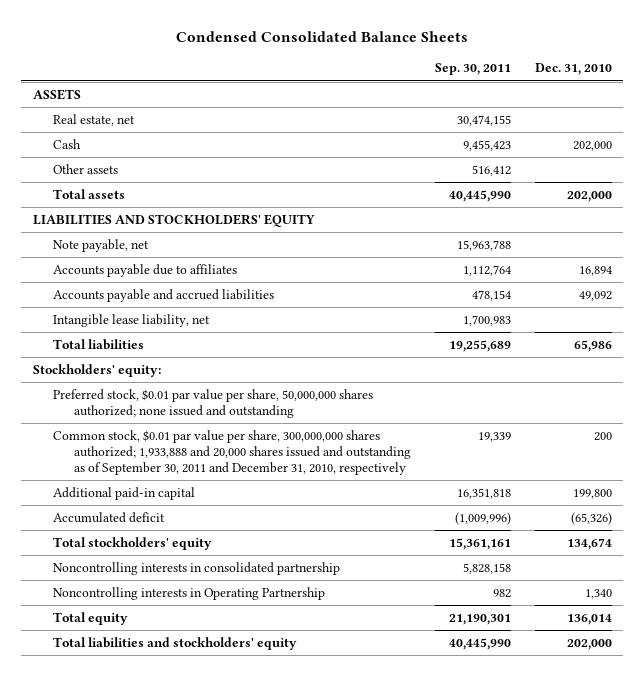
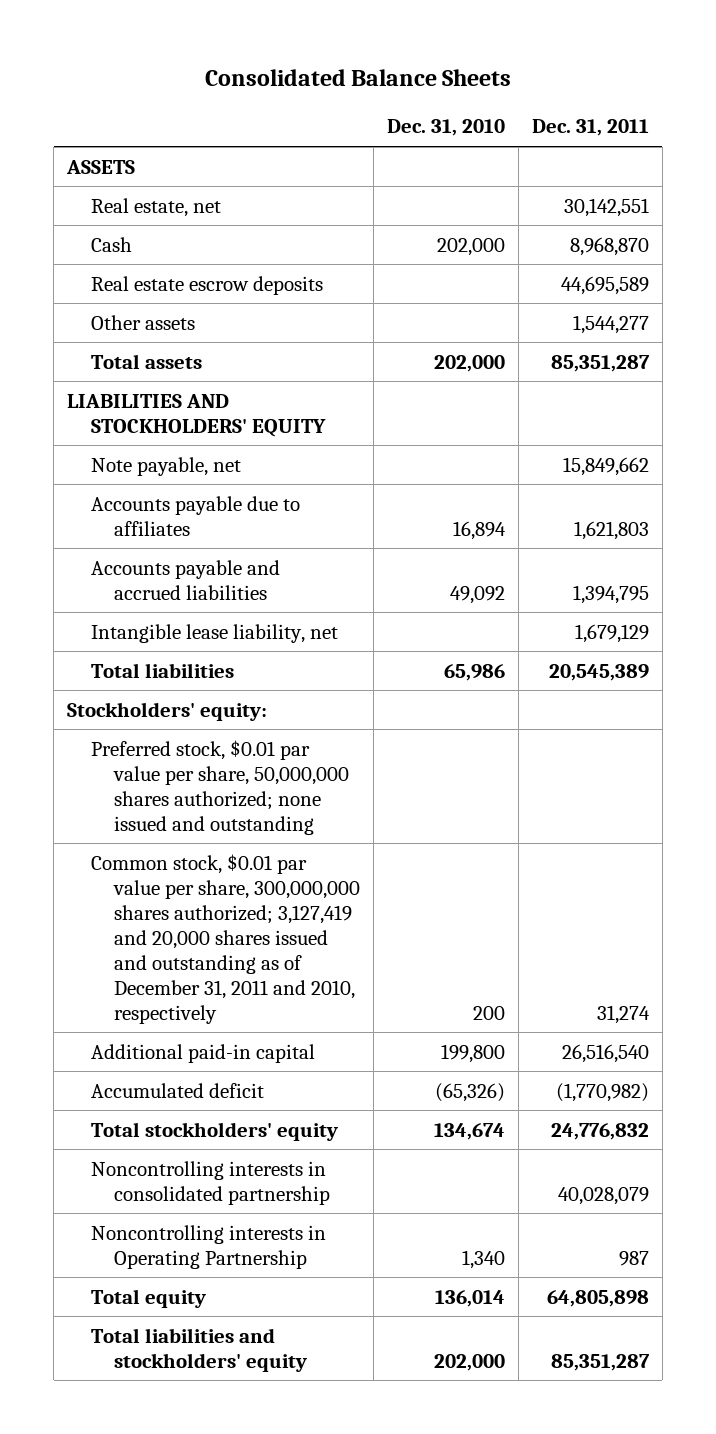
[176,30,469,42] Condensed Consolidated Balance Sheets -> [205,68,512,86] Consolidated Balance Sheets
[434,63,511,76] Sep. 30, 2011 -> none
none -> [531,119,649,137] Dec. 31, 2011
none -> [90,275,323,295] Real estate escrow deposits
[53,430,411,475] Common stock, $0.01 par value per share, 300,000,000 shares authorized; 1,933,888 and 20,000 shares issued and outstanding as of September 30, 2011 and December 31, 2010, respectively -> [90,853,361,1024] Common stock, $0.01 par value per share, 300,000,000 shares authorized; 3,127,419 and 20,000 shares issued and outstanding as of December 31, 2011 and 2010, respectively

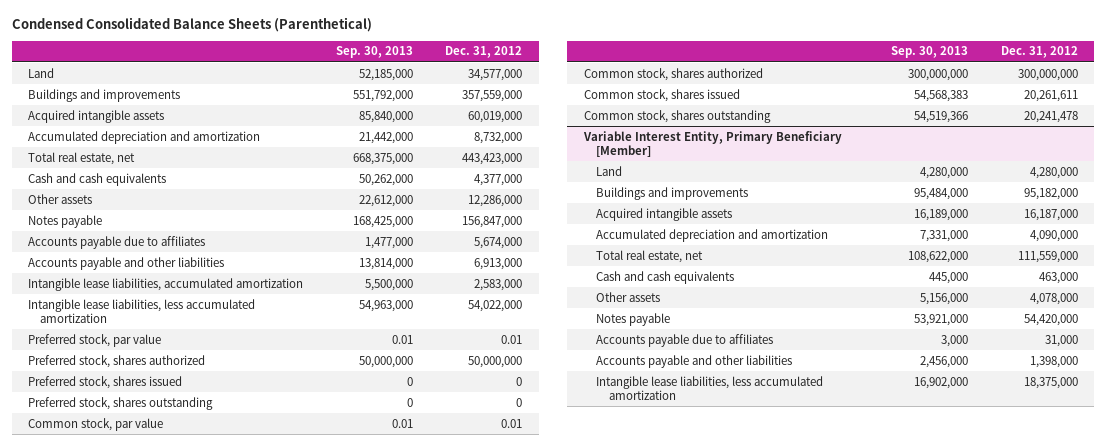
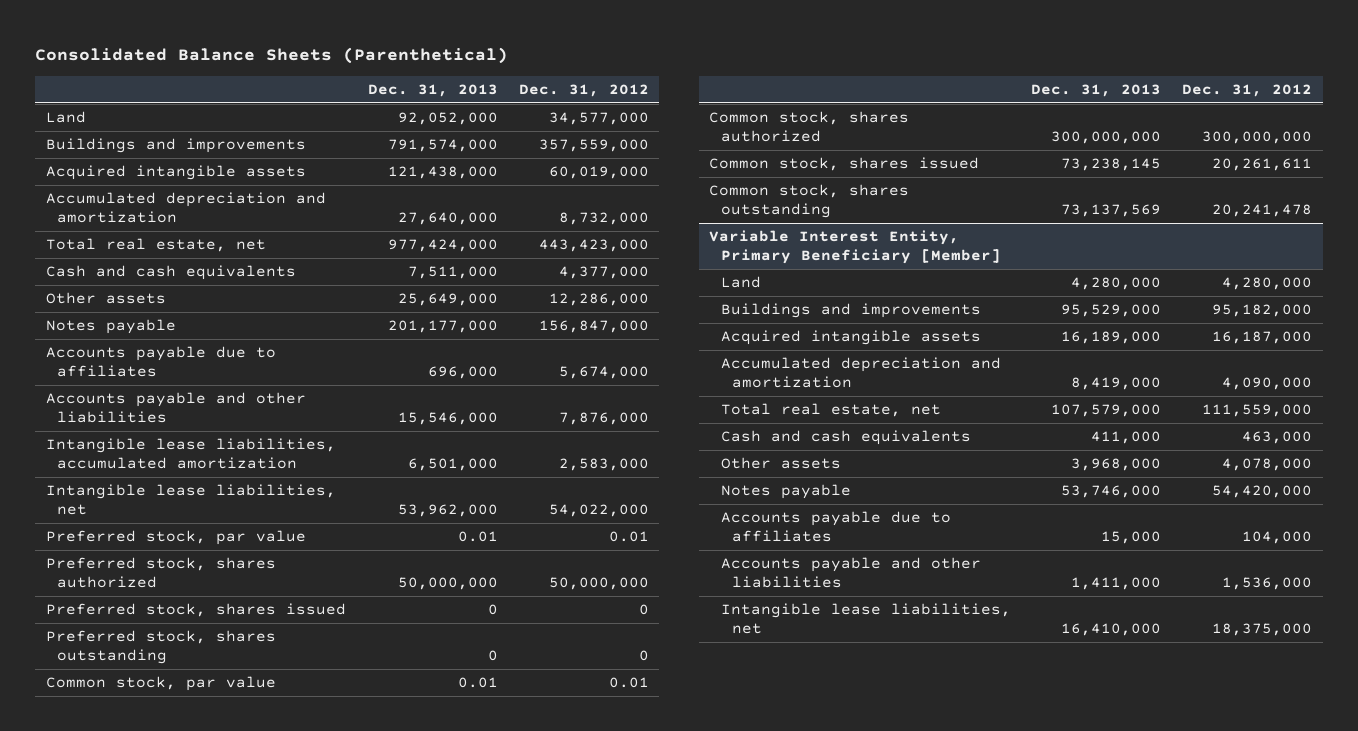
[11,17,372,33] Condensed Consolidated Balance Sheets (Parenthetical) -> [35,46,509,64] Consolidated Balance Sheets (Parenthetical)
[335,46,413,59] Sep. 30, 2013 -> none
none -> [367,83,498,97] Dec. 31, 2013
[474,257,523,270] 6,913,000 -> [558,412,649,426] 7,876,000
[27,298,255,323] Intangible lease liabilities, less accumulated amortization -> [45,484,336,516] Intangible lease liabilities, net
[1044,334,1078,347] 31,000 -> [1242,531,1313,545] 104,000
[1029,355,1078,368] 1,398,000 -> [1222,577,1313,591] 1,536,000
[596,375,824,400] Intangible lease liabilities, less accumulated amortization -> [720,603,1011,635] Intangible lease liabilities, net

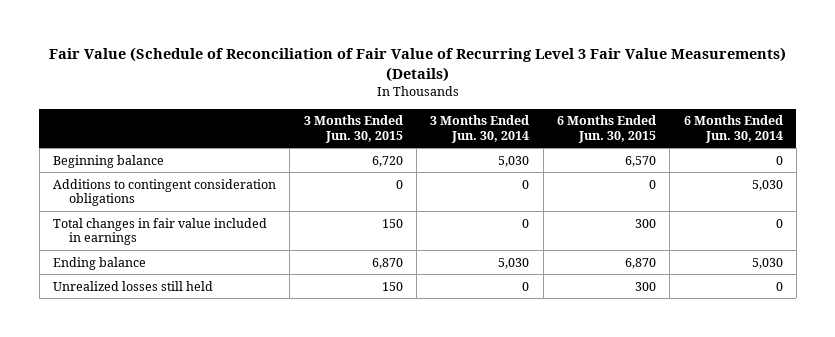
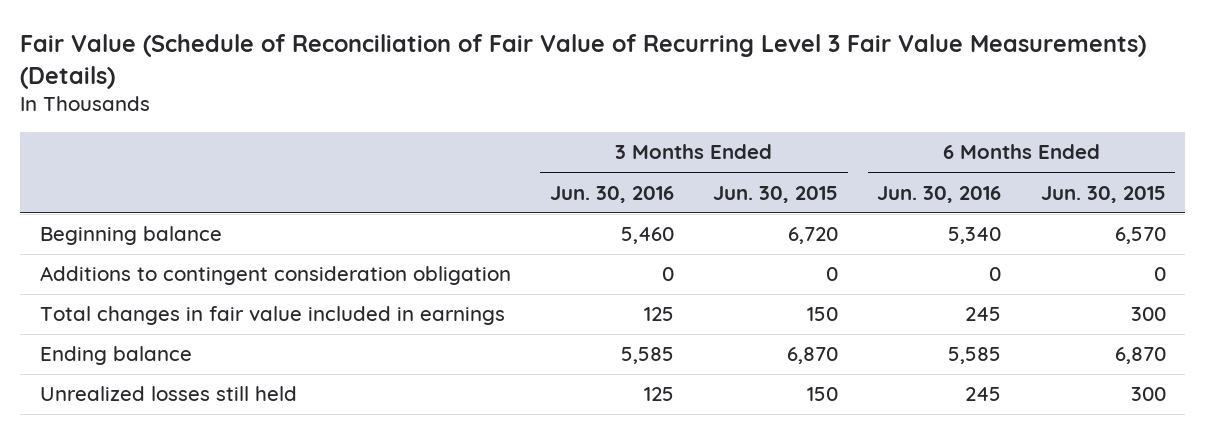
[430,115,530,143] 3 Months Ended Jun. 30, 2014 -> none
[683,115,783,143] 6 Months Ended Jun. 30, 2014 -> none
none -> [550,185,675,203] Jun. 30, 2016
none -> [877,185,1002,203] Jun. 30, 2016
[52,178,276,207] Additions to contingent consideration obligations -> [39,266,511,286] Additions to contingent consideration obligation

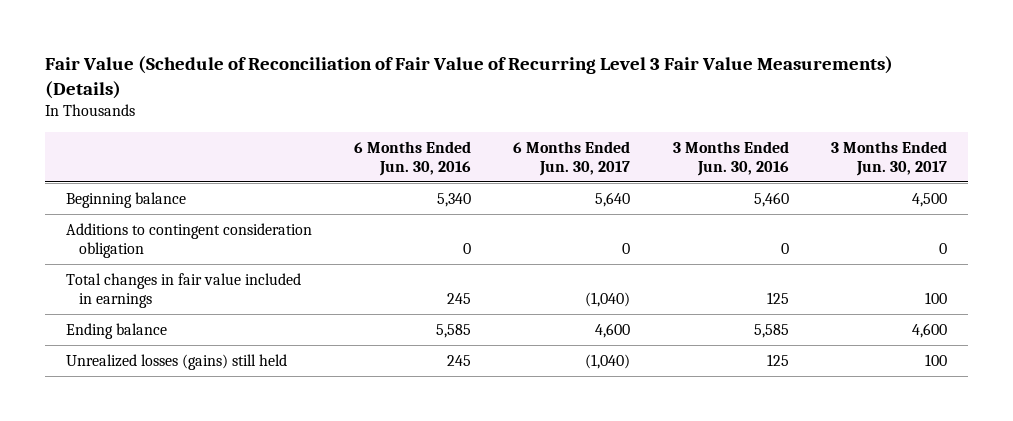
[713,185,839,203] Jun. 30, 2015 -> none
[1040,185,1166,203] Jun. 30, 2015 -> none
none -> [513,140,631,177] 6 Months Ended Jun. 30, 2017
none -> [830,140,947,177] 3 Months Ended Jun. 30, 2017
[39,386,297,402] Unrealized losses still held -> [65,353,287,370] Unrealized losses (gains) still held

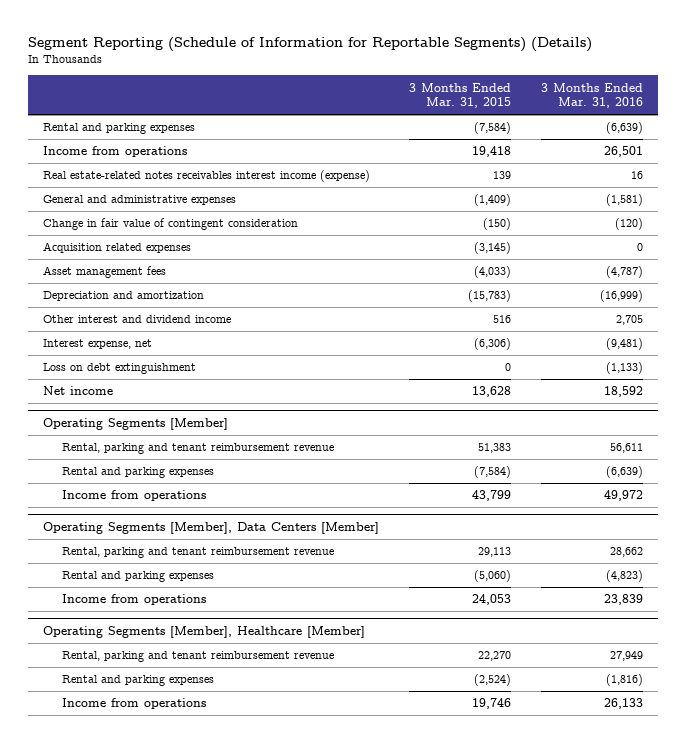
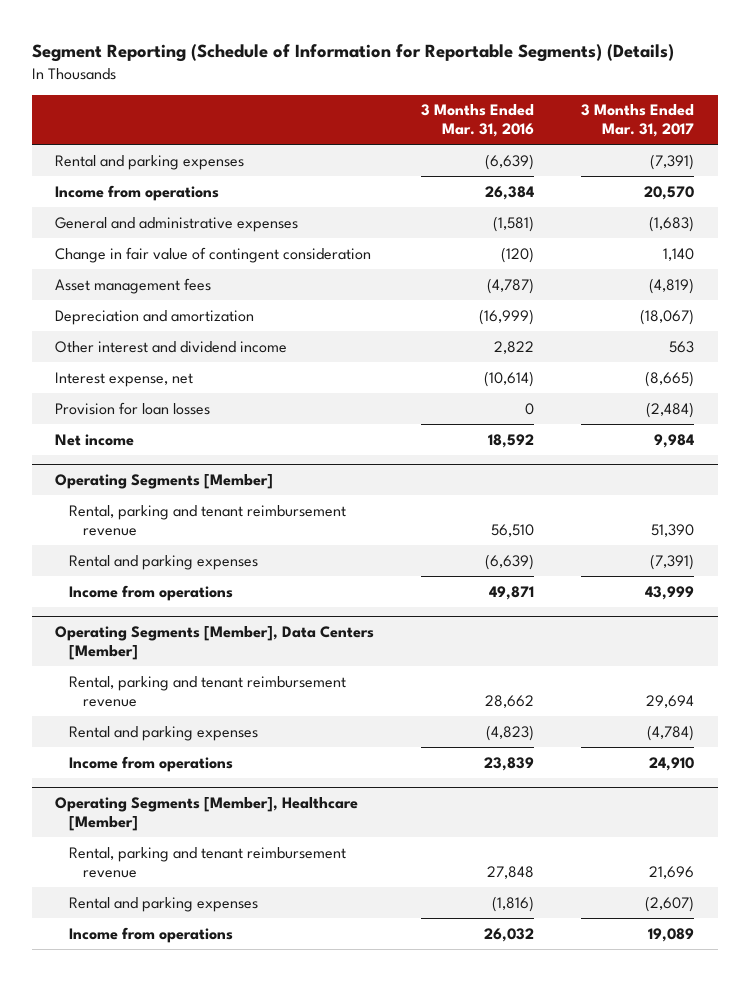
[409,82,512,109] 3 Months Ended Mar. 31, 2015 -> none
none -> [581,104,695,138] 3 Months Ended Mar. 31, 2017
[43,170,371,183] Real estate-related notes receivables interest income (expense) -> none
[604,146,644,158] 26,501 -> [485,185,535,200] 26,384
[43,242,192,254] Acquisition related expenses -> none
[43,363,197,375] Loss on debt extinguishment -> none
[616,315,644,326] 2,705 -> [494,340,535,354] 2,822
[606,338,644,351] (9,481) -> [484,370,535,387] (10,614)
none -> [55,401,211,415] Provision for loan losses
[610,443,644,454] 56,611 -> [491,523,535,537] 56,510
[604,490,644,502] 49,972 -> [489,585,535,600] 49,871
[610,651,644,662] 27,949 -> [487,865,535,879] 27,848
[604,698,644,710] 26,133 -> [484,927,535,942] 26,032

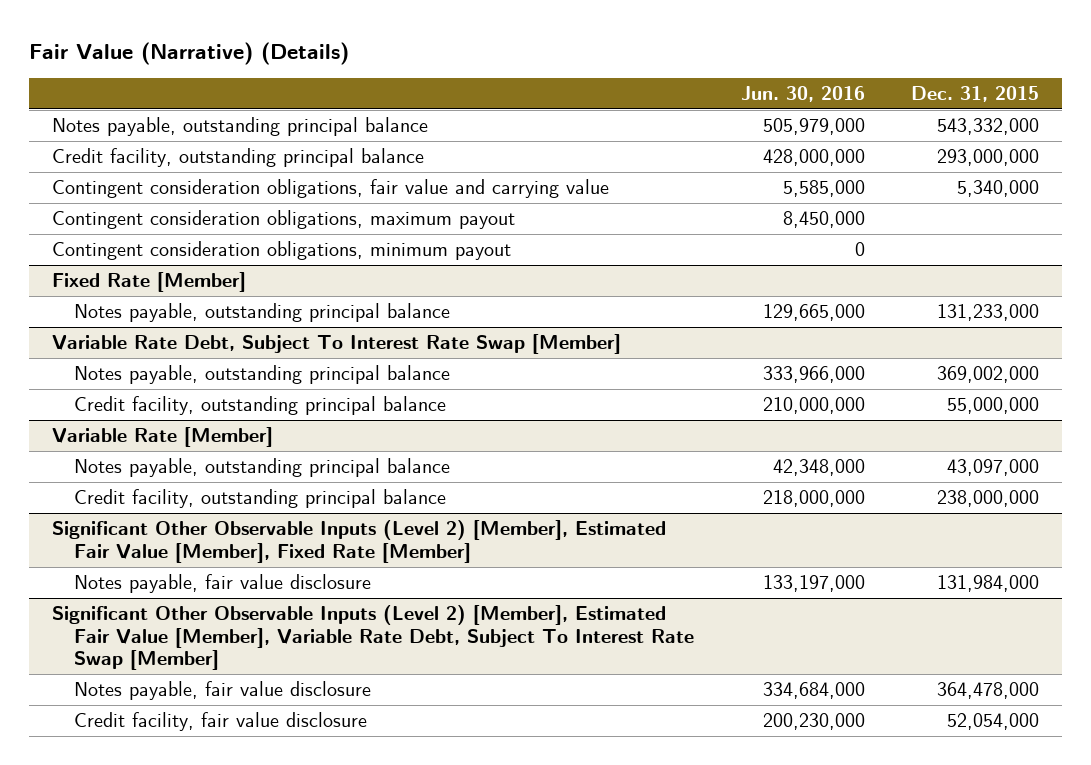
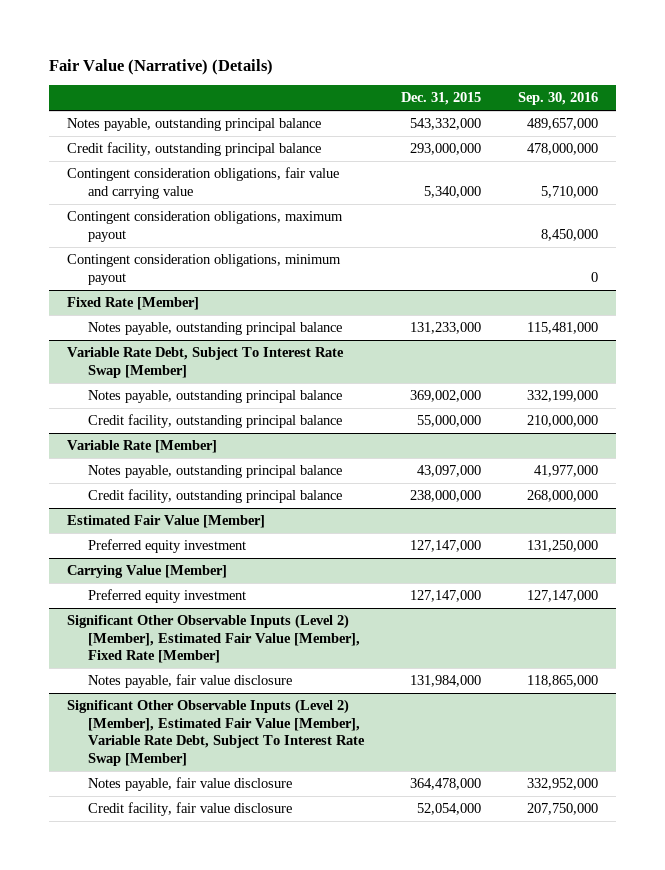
[740,86,865,103] Jun. 30, 2016 -> none
none -> [517,92,598,106] Sep. 30, 2016
none -> [67,515,266,529] Estimated Fair Value [Member]
none -> [87,539,246,554] Preferred equity investment
none -> [67,565,228,579] Carrying Value [Member]
none -> [87,589,246,604] Preferred equity investment

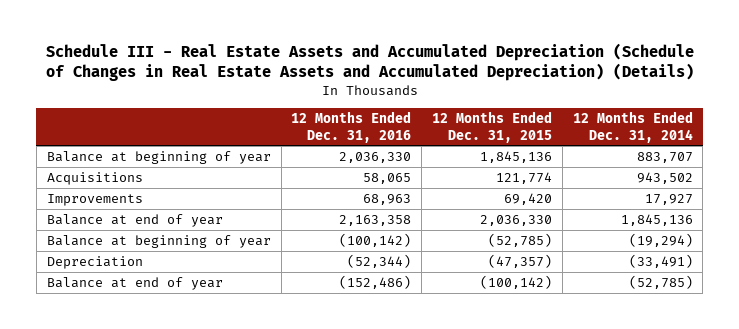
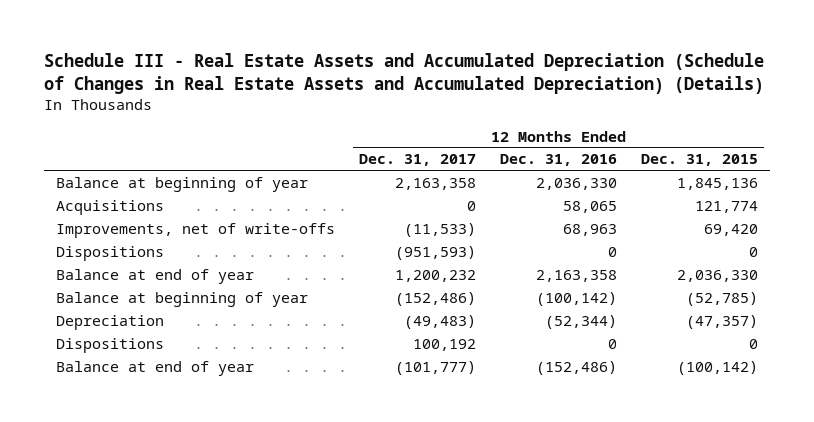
[572,110,693,143] 12 Months Ended Dec. 31, 2014 -> none
none -> [359,154,477,167] Dec. 31, 2017
[46,193,143,206] Improvements -> [55,222,335,238] Improvements, net of write-offs
none -> [55,245,164,261] Dispositions
none -> [55,337,164,353] Dispositions

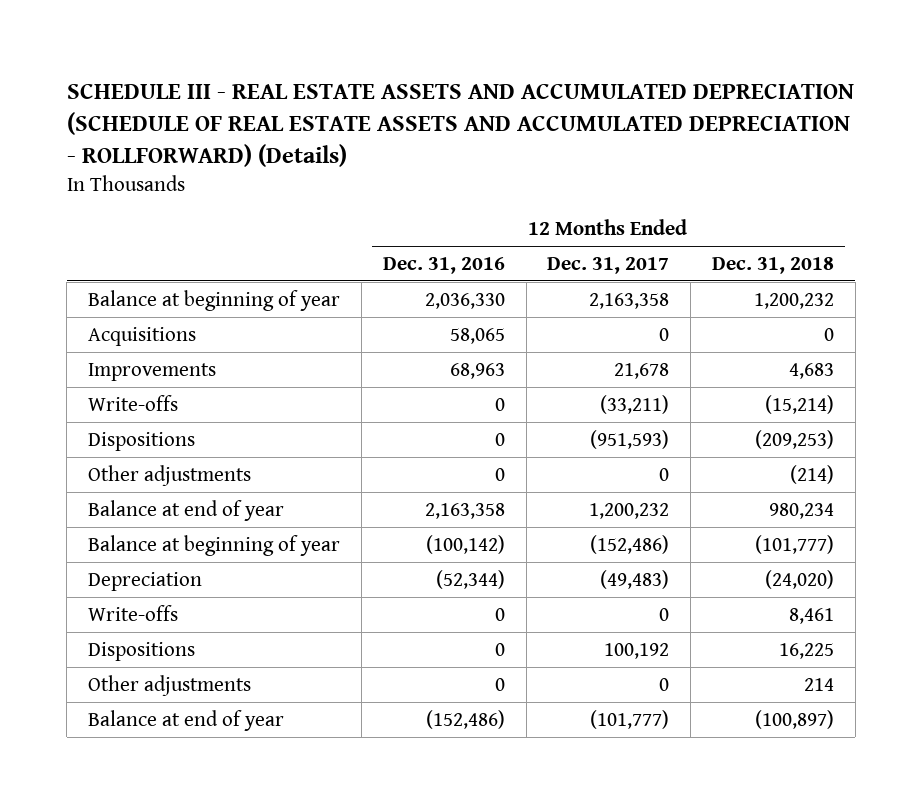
[43,53,764,95] Schedule III - Real Estate Assets and Accumulated Depreciation (Schedule of Changes in Real Estate Assets and Accumulated Depreciation) (Details) -> [66,83,854,167] SCHEDULE III - REAL ESTATE ASSETS AND ACCUMULATED DEPRECIATION (SCHEDULE OF REAL ESTATE ASSETS AND ACCUMULATED DEPRECIATION - ROLLFORWARD) (Details)
[641,154,759,167] Dec. 31, 2015 -> none
none -> [712,256,835,274] Dec. 31, 2018
[55,222,335,238] Improvements, net of write-offs -> none
none -> [88,362,217,381] Improvements
none -> [88,394,179,411] Write-offs
none -> [88,464,252,486] Other adjustments
none -> [88,604,179,621] Write-offs
none -> [88,674,252,696] Other adjustments

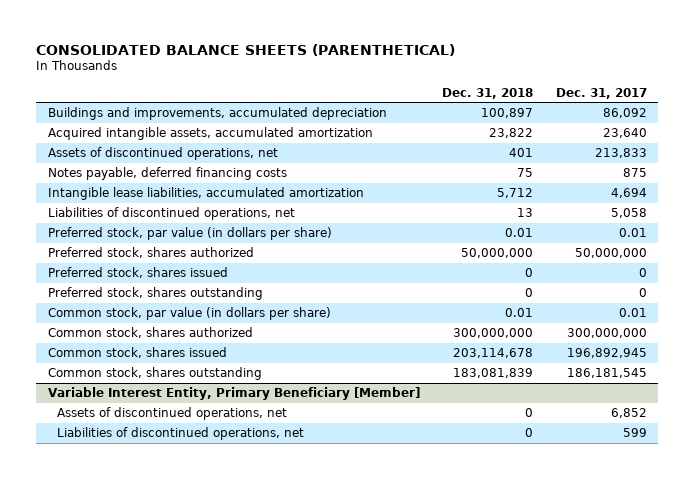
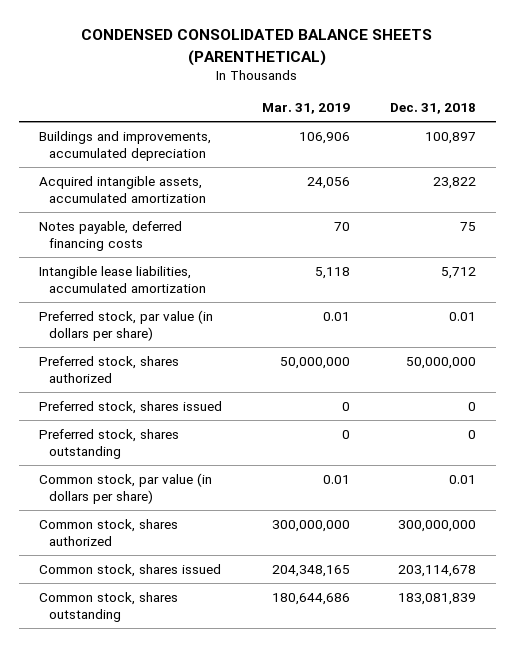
[36,43,456,56] CONSOLIDATED BALANCE SHEETS (PARENTHETICAL) -> [81,29,433,66] CONDENSED CONSOLIDATED BALANCE SHEETS (PARENTHETICAL)
[555,87,647,99] Dec. 31, 2017 -> none
none -> [261,103,350,115] Mar. 31, 2019
[47,147,278,161] Assets of discontinued operations, net -> none
[47,207,295,221] Liabilities of discontinued operations, net -> none
[47,387,420,401] Variable Interest Entity, Primary Beneficiary [Member] -> none
[57,407,288,421] Assets of discontinued operations, net -> none
[57,427,305,441] Liabilities of discontinued operations, net -> none

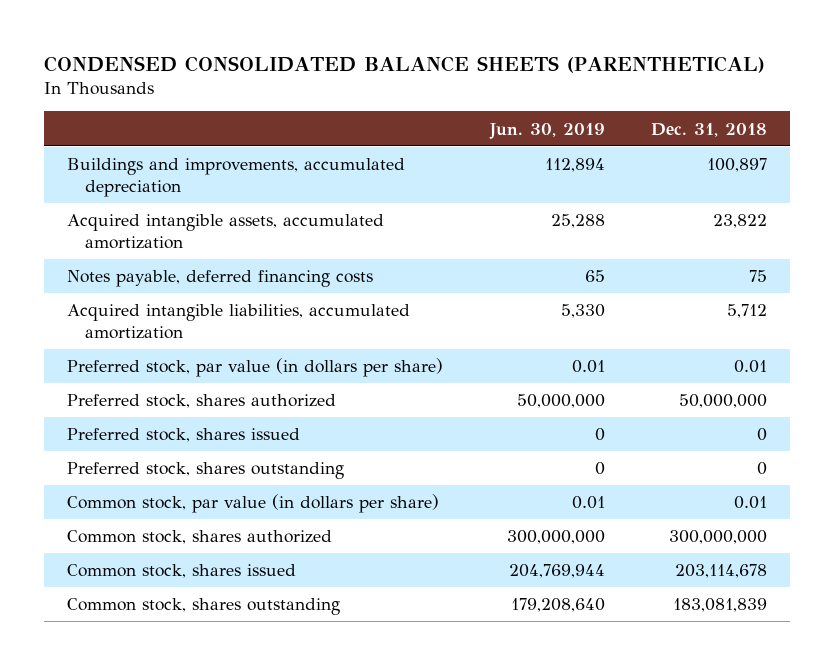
[261,103,350,115] Mar. 31, 2019 -> none
none -> [488,122,605,139] Jun. 30, 2019
[38,265,207,294] Intangible lease liabilities, accumulated amortization -> [66,304,410,340] Acquired intangible liabilities, accumulated amortization

